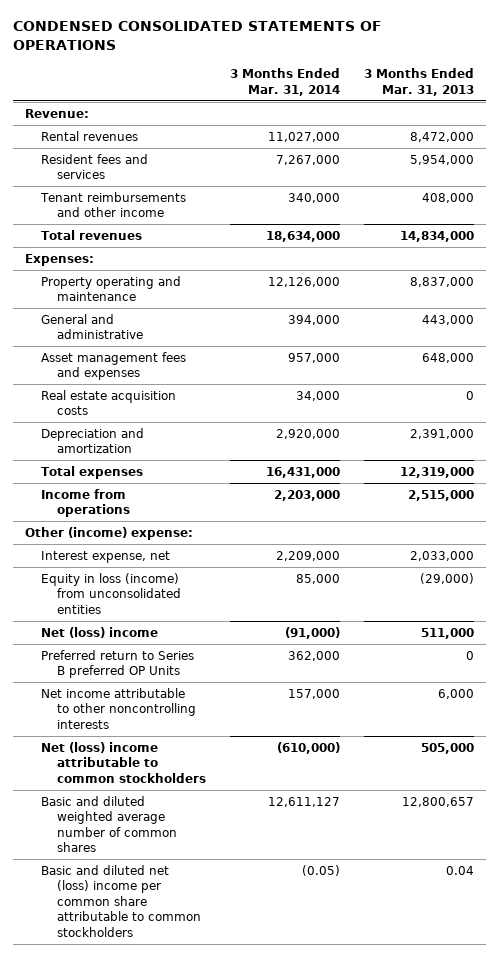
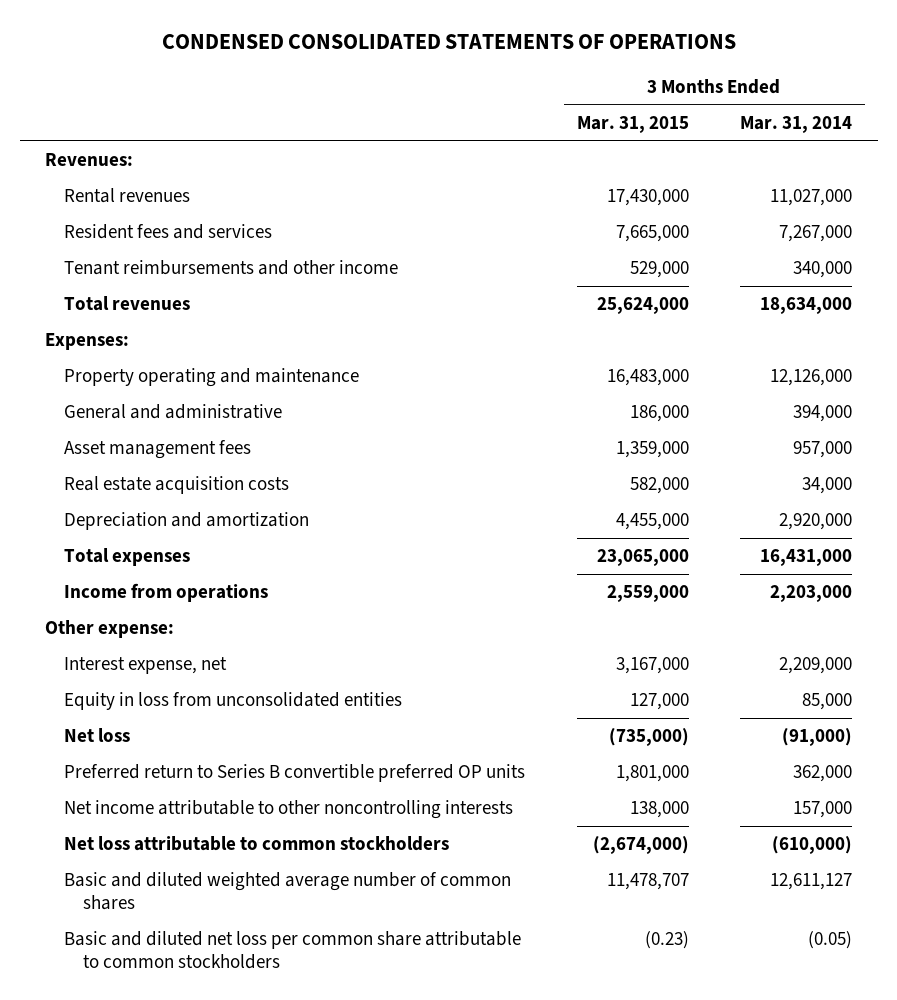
[364,68,475,96] 3 Months Ended Mar. 31, 2013 -> none
none -> [576,115,689,133] Mar. 31, 2015
[24,108,89,118] Revenue: -> [45,153,134,167] Revenues:
[40,351,186,381] Asset management fees and expenses -> [64,440,252,460] Asset management fees
[24,526,193,540] Other (income) expense: -> [45,620,175,639] Other expense:
[40,572,181,614] Equity in loss (income) from unconsolidated entities -> [64,692,403,711] Equity in loss from unconsolidated entities
[40,626,158,638] Net (loss) income -> [64,728,131,743] Net loss
[40,649,194,679] Preferred return to Series B preferred OP Units -> [64,764,526,783] Preferred return to Series B convertible preferred OP units
[40,741,206,783] Net (loss) income attributable to common stockholders -> [64,836,450,852] Net loss attributable to common stockholders
[40,864,201,937] Basic and diluted net (loss) income per common share attributable to common stockholders -> [64,931,522,969] Basic and diluted net loss per common share attributable to common stockholders

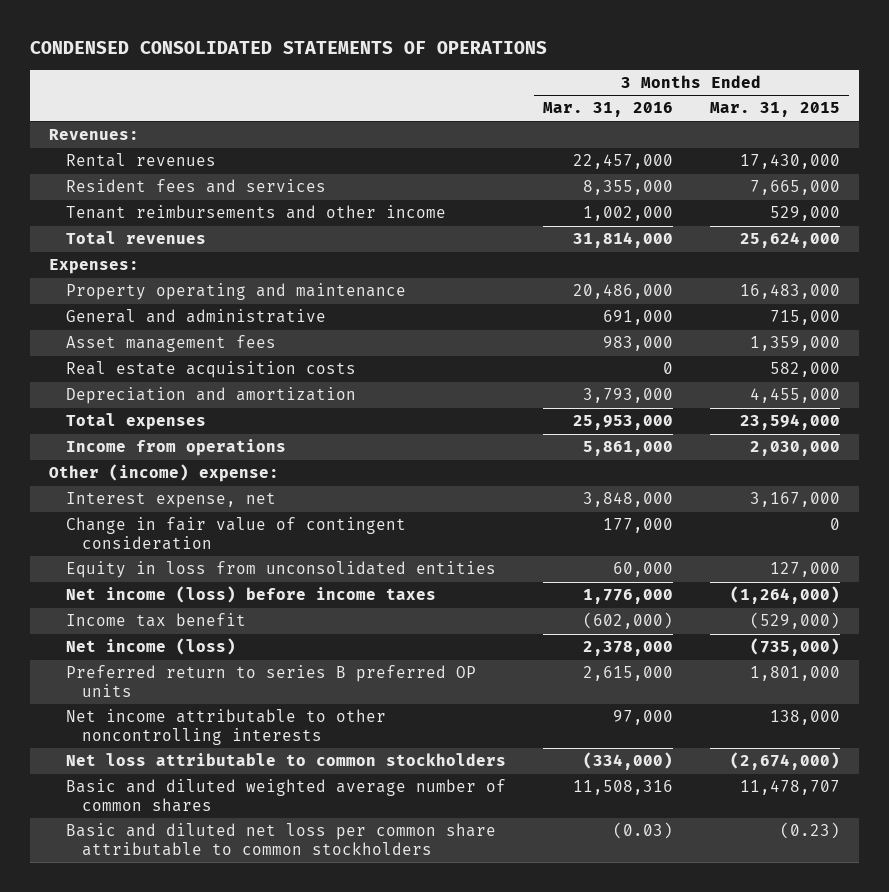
[740,115,853,133] Mar. 31, 2014 -> none
none -> [542,102,673,118] Mar. 31, 2016
[629,405,689,423] 186,000 -> [770,310,841,326] 715,000
[596,549,689,567] 23,065,000 -> [740,414,841,431] 23,594,000
[606,585,689,603] 2,559,000 -> [750,441,841,457] 2,030,000
[45,620,175,639] Other expense: -> [48,464,279,483] Other (income) expense:
none -> [65,517,406,550] Change in fair value of contingent consideration
none -> [65,586,436,604] Net income (loss) before income taxes
none -> [65,613,246,628] Income tax benefit
[64,728,131,743] Net loss -> [65,638,236,656] Net income (loss)
[64,764,526,783] Preferred return to Series B convertible preferred OP units -> [65,665,476,697] Preferred return to series B preferred OP units

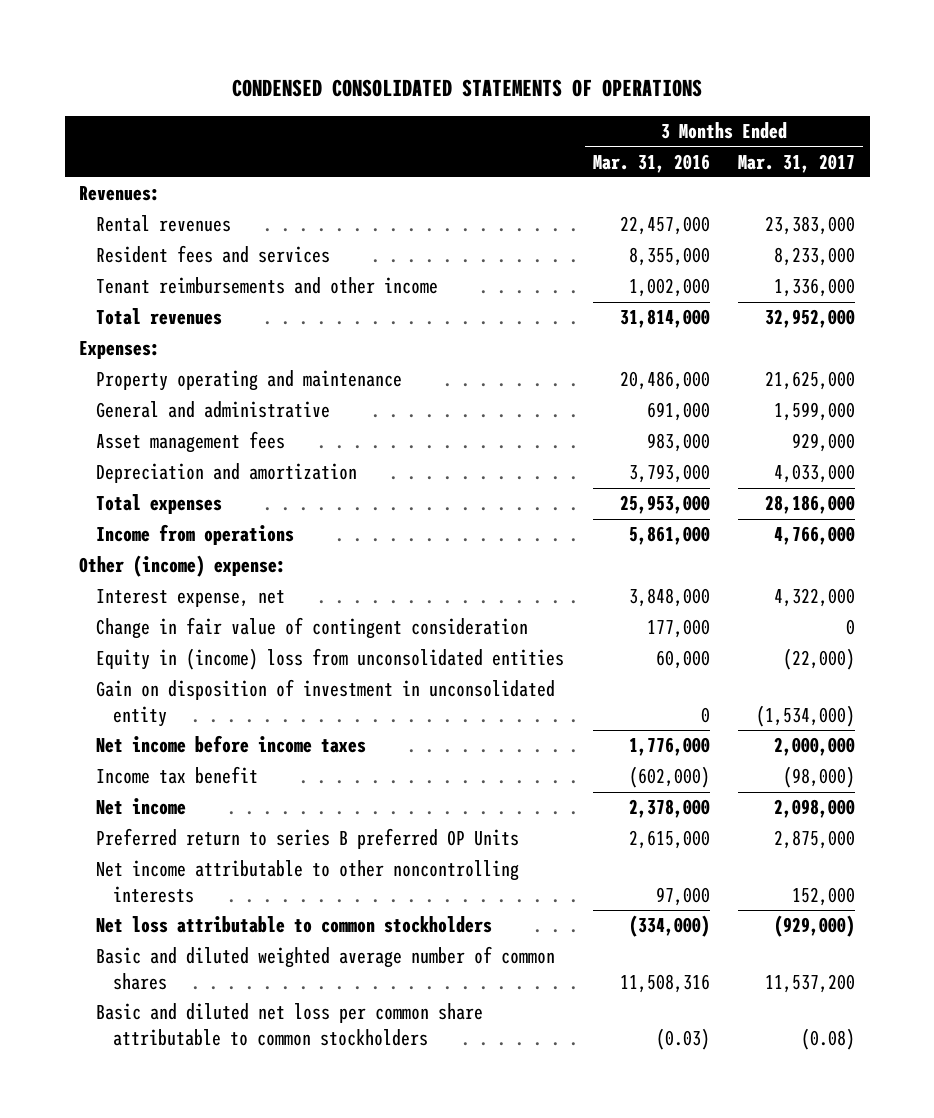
[710,102,841,118] Mar. 31, 2015 -> none
none -> [738,153,856,173] Mar. 31, 2017
[65,361,356,379] Real estate acquisition costs -> none
[65,561,496,579] Equity in loss from unconsolidated entities -> [95,648,564,671] Equity in (income) loss from unconsolidated entities
none -> [95,679,555,727] Gain on disposition of investment in unconsolidated entity
[65,586,436,604] Net income (loss) before income taxes -> [95,735,366,754] Net income before income taxes
[65,638,236,656] Net income (loss) -> [95,798,186,816] Net income
[65,665,476,697] Preferred return to series B preferred OP units -> [95,828,519,850] Preferred return to series B preferred OP Units

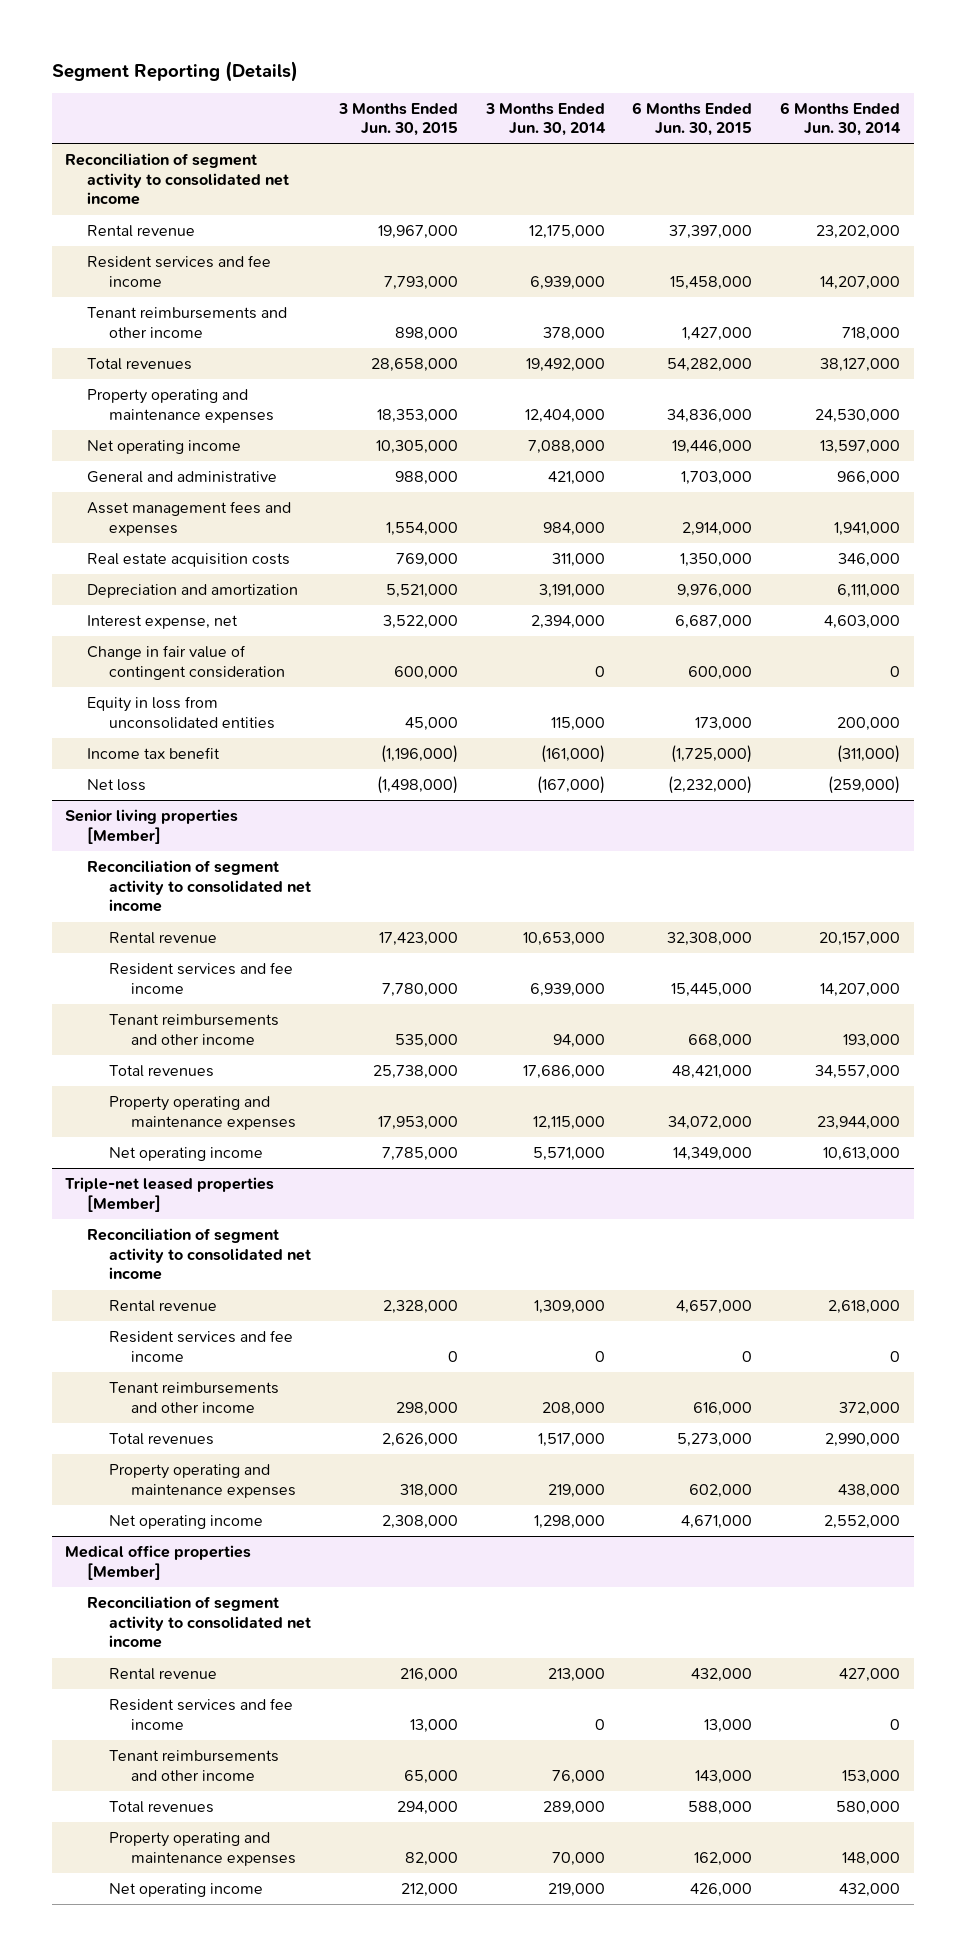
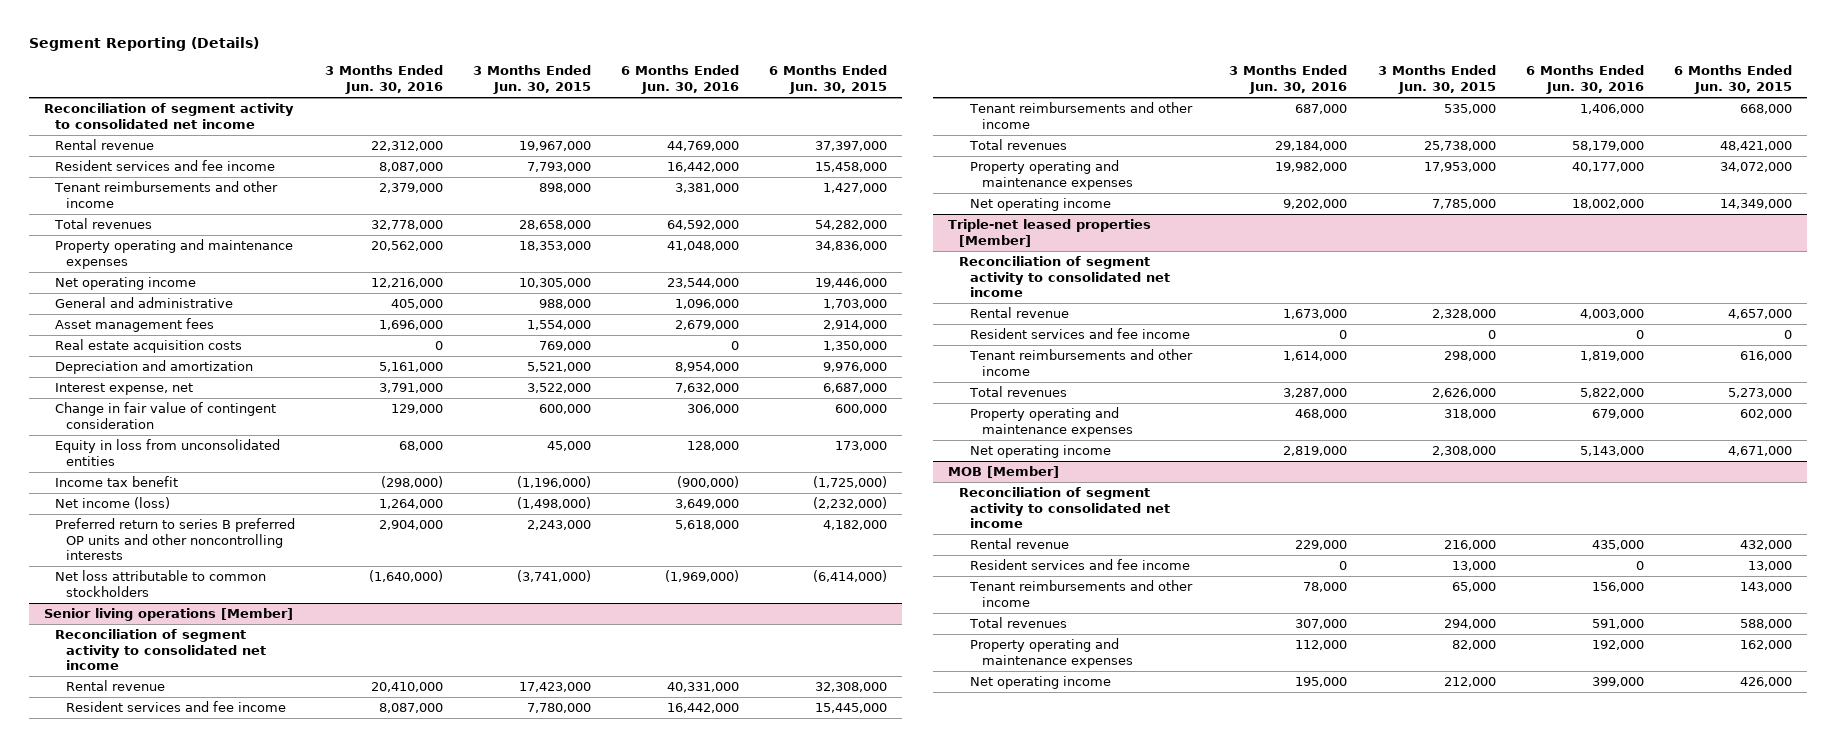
[484,102,606,137] 3 Months Ended Jun. 30, 2014 -> none
[779,101,901,137] 6 Months Ended Jun. 30, 2014 -> none
none -> [324,65,443,94] 3 Months Ended Jun. 30, 2016
none -> [621,65,740,94] 6 Months Ended Jun. 30, 2016
[87,501,292,536] Asset management fees and expenses -> [54,318,214,333] Asset management fees
[87,779,147,792] Net loss -> [54,497,170,510] Net income (loss)
none -> [54,518,295,561] Preferred return to series B preferred OP units and other noncontrolling interests
none -> [54,570,266,597] Net loss attributable to common stockholders
[65,809,239,844] Senior living properties [Member] -> [43,608,293,622] Senior living operations [Member]
[65,1545,252,1580] Medical office properties [Member] -> [948,466,1060,479] MOB [Member]

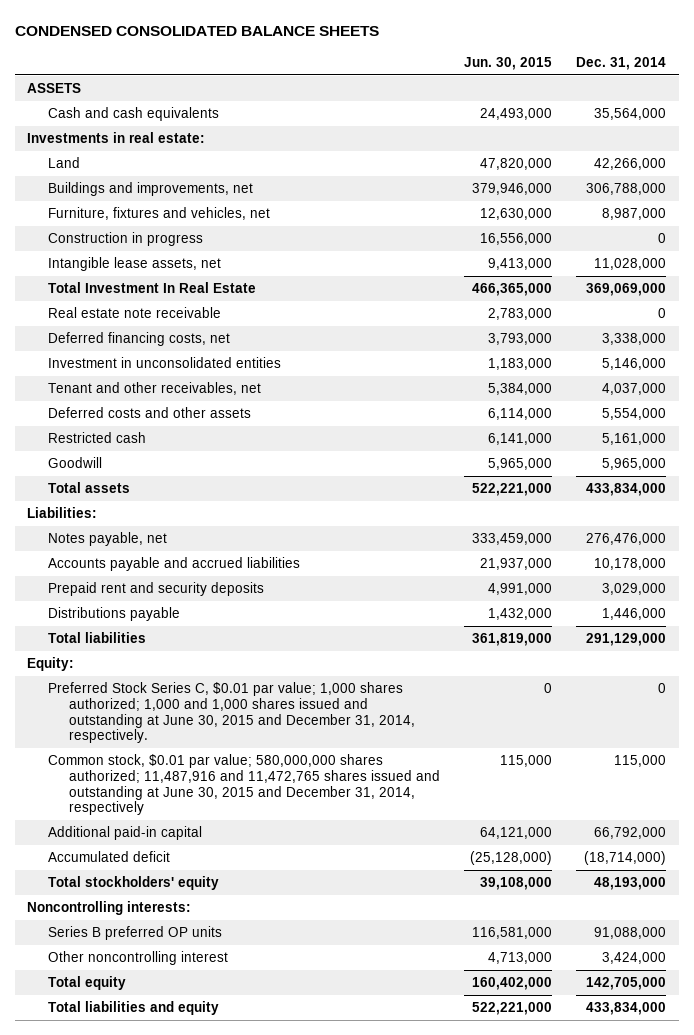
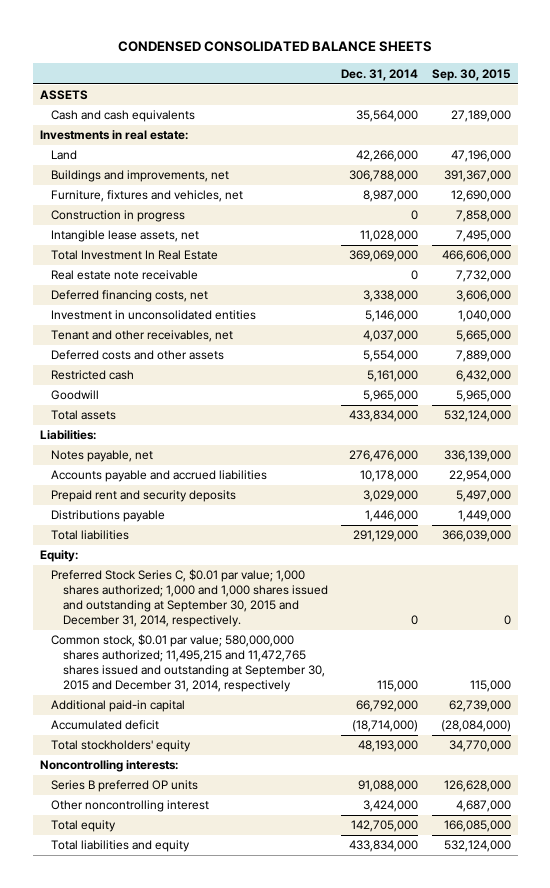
[464,57,553,71] Jun. 30, 2015 -> none
none -> [431,68,511,81] Sep. 30, 2015
[48,681,415,744] Preferred Stock Series C, $0.01 par value; 1,000 shares authorized; 1,000 and 1,000 shares issued and outstanding at June 30, 2015 and December 31, 2014, respectively. -> [51,569,328,627] Preferred Stock Series C, $0.01 par value; 1,000 shares authorized; 1,000 and 1,000 shares issued and outstanding at September 30, 2015 and December 31, 2014, respectively.
[48,753,440,816] Common stock, $0.01 par value; 580,000,000 shares authorized; 11,487,916 and 11,472,765 shares issued and outstanding at June 30, 2015 and December 31, 2014, respectively -> [51,634,325,692] Common stock, $0.01 par value; 580,000,000 shares authorized; 11,495,215 and 11,472,765 shares issued and outstanding at September 30, 2015 and December 31, 2014, respectively

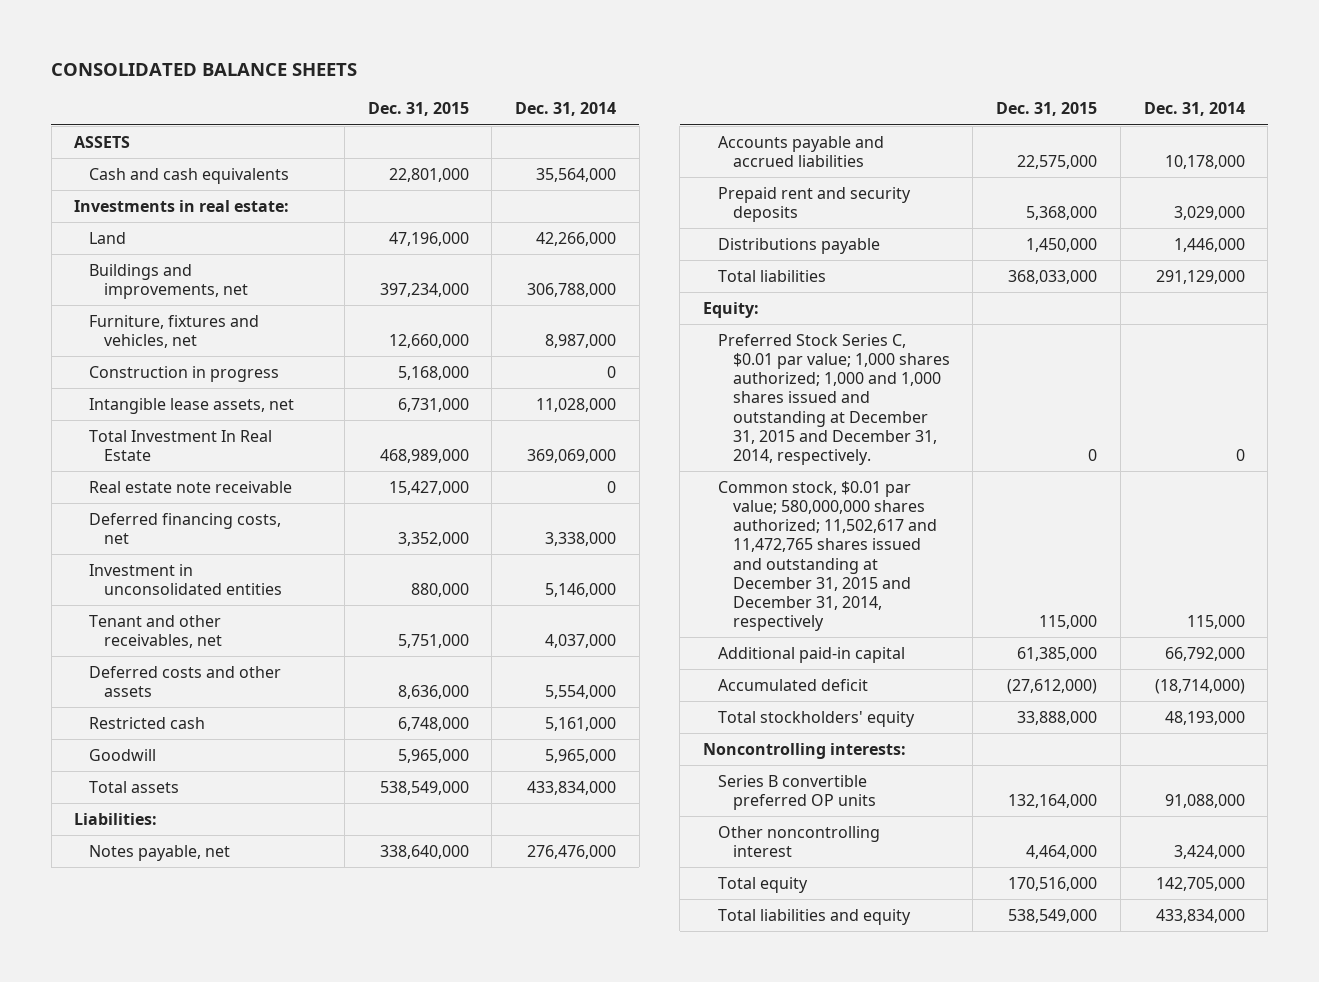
[118,41,433,53] CONDENSED CONSOLIDATED BALANCE SHEETS -> [51,63,358,77] CONSOLIDATED BALANCE SHEETS
[431,68,511,81] Sep. 30, 2015 -> none
none -> [367,102,469,117] Dec. 31, 2015
[51,569,328,627] Preferred Stock Series C, $0.01 par value; 1,000 shares authorized; 1,000 and 1,000 shares issued and outstanding at September 30, 2015 and December 31, 2014, respectively. -> [717,333,950,466] Preferred Stock Series C, $0.01 par value; 1,000 shares authorized; 1,000 and 1,000 shares issued and outstanding at December 31, 2015 and December 31, 2014, respectively.
[51,634,325,692] Common stock, $0.01 par value; 580,000,000 shares authorized; 11,495,215 and 11,472,765 shares issued and outstanding at September 30, 2015 and December 31, 2014, respectively -> [717,480,937,632] Common stock, $0.01 par value; 580,000,000 shares authorized; 11,502,617 and 11,472,765 shares issued and outstanding at December 31, 2015 and December 31, 2014, respectively
[51,780,199,793] Series B preferred OP units -> [717,774,876,811] Series B convertible preferred OP units

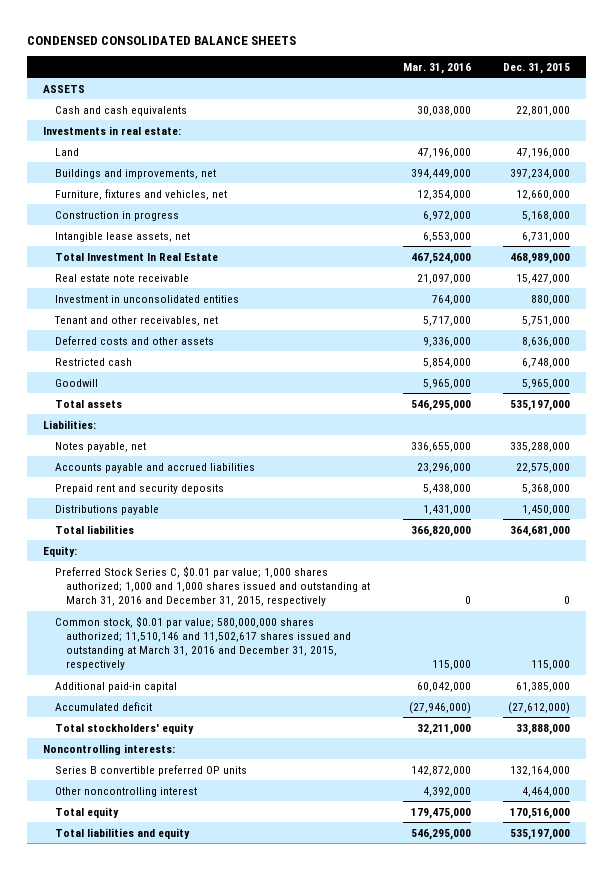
[51,63,358,77] CONSOLIDATED BALANCE SHEETS -> [27,35,297,45] CONDENSED CONSOLIDATED BALANCE SHEETS
[515,102,617,117] Dec. 31, 2014 -> none
none -> [402,62,471,74] Mar. 31, 2016
[89,512,282,545] Deferred financing costs, net -> none
[379,780,469,795] 538,549,000 -> [509,399,570,411] 535,197,000
[379,844,469,859] 338,640,000 -> [509,441,570,452] 335,288,000
[1008,269,1098,284] 368,033,000 -> [509,525,570,537] 364,681,000
[717,333,950,466] Preferred Stock Series C, $0.01 par value; 1,000 shares authorized; 1,000 and 1,000 shares issued and outstanding at December 31, 2015 and December 31, 2014, respectively. -> [54,565,371,607] Preferred Stock Series C, $0.01 par value; 1,000 shares authorized; 1,000 and 1,000 shares issued and outstanding at March 31, 2016 and December 31, 2015, respectively
[717,480,937,632] Common stock, $0.01 par value; 580,000,000 shares authorized; 11,502,617 and 11,472,765 shares issued and outstanding at December 31, 2015 and December 31, 2014, respectively -> [54,615,352,671] Common stock, $0.01 par value; 580,000,000 shares authorized; 11,510,146 and 11,502,617 shares issued and outstanding at March 31, 2016 and December 31, 2015, respectively
[1008,908,1098,923] 538,549,000 -> [509,828,570,840] 535,197,000

